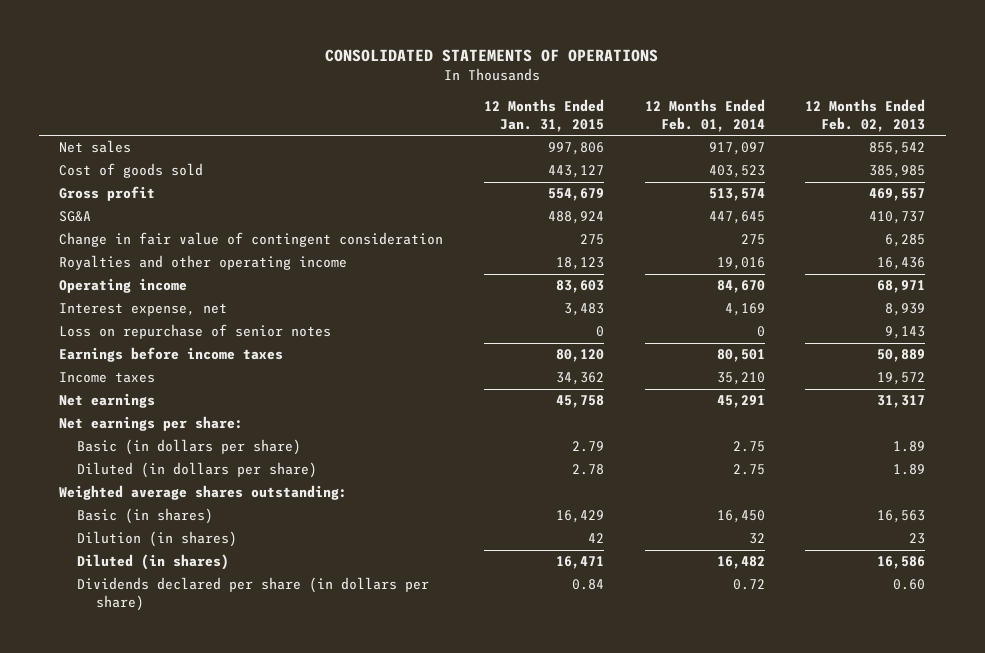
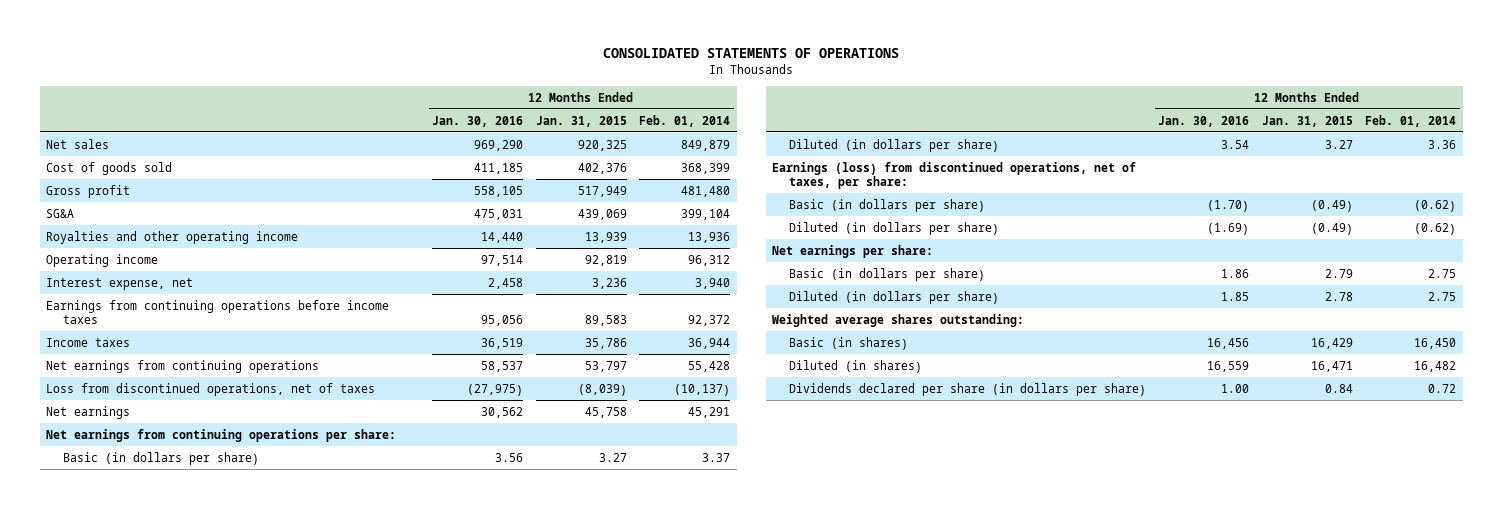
[805,98,926,132] 12 Months Ended Feb. 02, 2013 -> none
none -> [432,115,524,127] Jan. 30, 2016
[59,232,444,248] Change in fair value of contingent consideration -> none
[59,324,332,340] Loss on repurchase of senior notes -> none
[548,142,605,156] 997,806 -> [577,139,627,151] 920,325
[708,142,765,156] 917,097 -> [681,139,731,151] 849,879
[548,165,605,179] 443,127 -> [577,162,627,174] 402,376
[708,165,765,179] 403,523 -> [681,162,731,174] 368,399
[548,188,605,202] 554,679 -> [577,185,627,197] 517,949
[708,188,765,202] 513,574 -> [681,185,731,197] 481,480
[548,211,605,225] 488,924 -> [577,208,627,220] 439,069
[708,211,765,225] 447,645 -> [681,208,731,220] 399,104
[556,257,605,271] 18,123 -> [584,231,627,243] 13,939
[716,257,765,271] 19,016 -> [688,231,731,243] 13,936
[556,280,605,294] 83,603 -> [584,254,627,266] 92,819
[716,280,765,294] 84,670 -> [688,254,731,266] 96,312
[564,303,605,317] 3,483 -> [591,277,627,289] 3,236
[724,303,765,317] 4,169 -> [695,277,731,289] 3,940
[59,347,284,363] Earnings before income taxes -> [46,299,390,325] Earnings from continuing operations before income taxes
[556,349,605,363] 80,120 -> [584,315,627,327] 89,583
[716,349,765,363] 80,501 -> [688,315,731,327] 92,372
[556,372,605,386] 34,362 -> [584,337,627,349] 35,786
[716,372,765,386] 35,210 -> [688,337,731,349] 36,944
none -> [46,359,320,373] Net earnings from continuing operations
none -> [46,382,376,396] Loss from discontinued operations, net of taxes
none -> [46,428,397,442] Net earnings from continuing operations per share:
none -> [62,451,259,465] Basic (in dollars per share)
none -> [788,138,999,152] Diluted (in dollars per share)
none -> [772,161,1137,190] Earnings (loss) from discontinued operations, net of taxes, per share:
none -> [788,198,985,212] Basic (in dollars per share)
none -> [788,221,999,235] Diluted (in dollars per share)
[77,531,238,548] Dilution (in shares) -> none

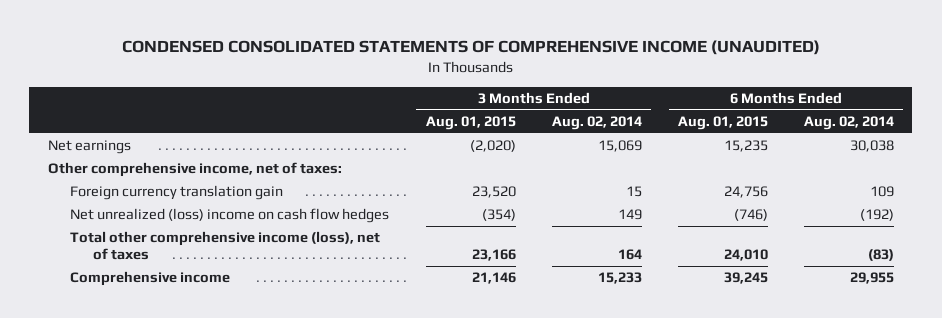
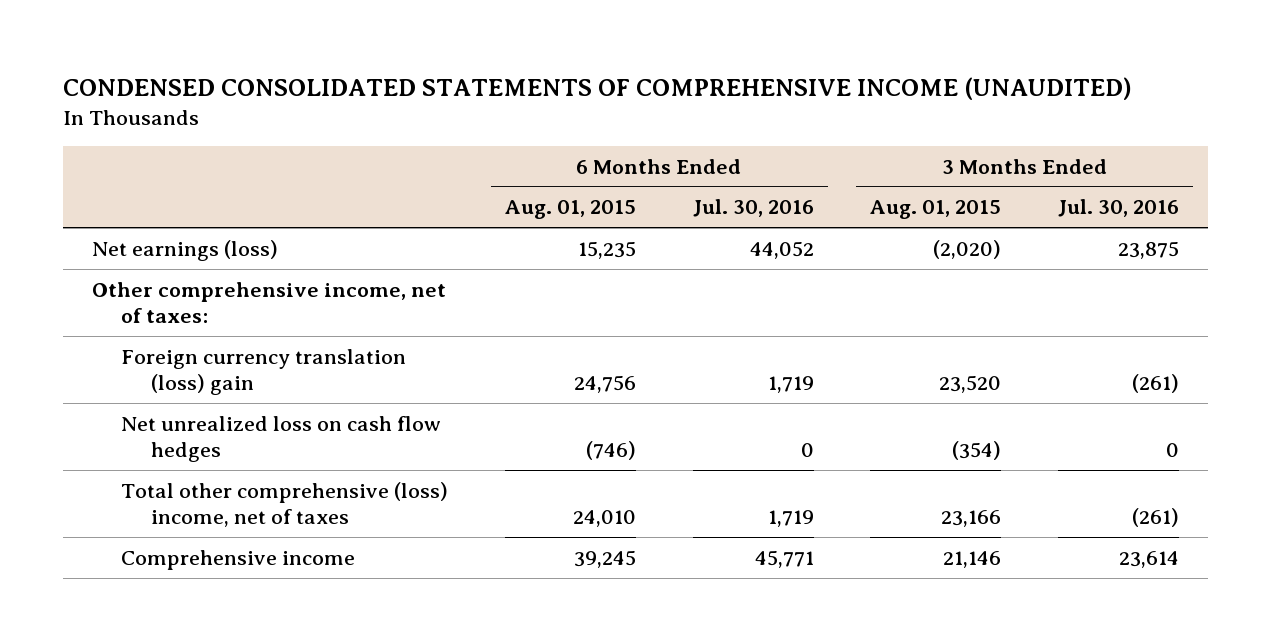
[551,116,642,131] Aug. 02, 2014 -> none
[804,116,895,131] Aug. 02, 2014 -> none
none -> [692,199,814,218] Jul. 30, 2016
none -> [1058,199,1180,218] Jul. 30, 2016
[47,140,131,155] Net earnings -> [91,239,278,261] Net earnings (loss)
[70,185,284,201] Foreign currency translation gain -> [121,348,407,396] Foreign currency translation (loss) gain
[70,208,390,224] Net unrealized (loss) income on cash flow hedges -> [121,415,442,463] Net unrealized loss on cash flow hedges
[70,231,381,261] Total other comprehensive income (loss), net of taxes -> [121,481,449,528] Total other comprehensive (loss) income, net of taxes

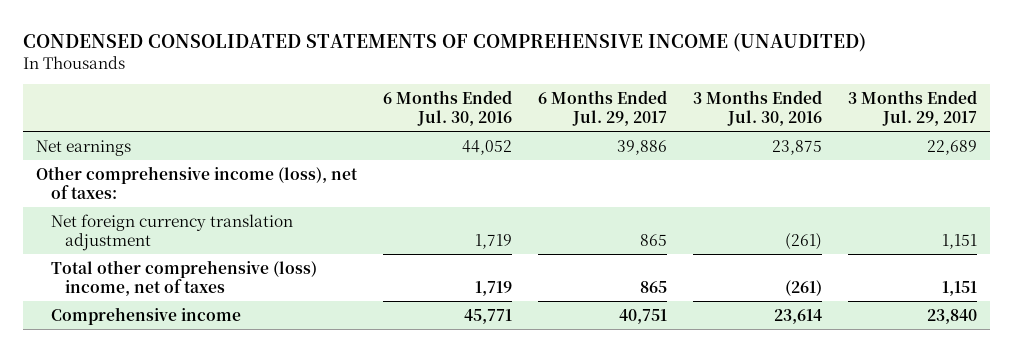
[504,200,636,220] Aug. 01, 2015 -> none
[870,200,1002,220] Aug. 01, 2015 -> none
none -> [538,89,668,127] 6 Months Ended Jul. 29, 2017
none -> [847,89,977,127] 3 Months Ended Jul. 29, 2017
[121,415,442,463] Net unrealized loss on cash flow hedges -> none
[91,239,278,261] Net earnings (loss) -> [36,139,132,156] Net earnings
[91,281,446,324] Other comprehensive income, net of taxes: -> [36,165,359,199] Other comprehensive income (loss), net of taxes:
[121,348,407,396] Foreign currency translation (loss) gain -> [50,213,293,251] Net foreign currency translation adjustment

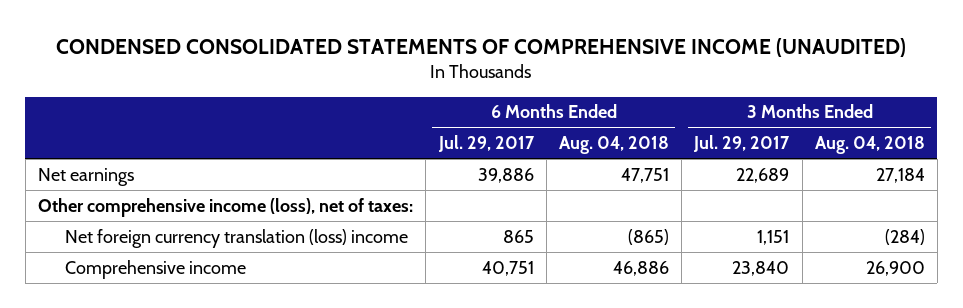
[383,89,513,127] 6 Months Ended Jul. 30, 2016 -> none
[692,89,822,127] 3 Months Ended Jul. 30, 2016 -> none
none -> [558,136,669,155] Aug. 04, 2018
none -> [814,136,925,155] Aug. 04, 2018
[50,259,317,296] Total other comprehensive (loss) income, net of taxes -> none
[50,213,293,251] Net foreign currency translation adjustment -> [65,228,409,248] Net foreign currency translation (loss) income

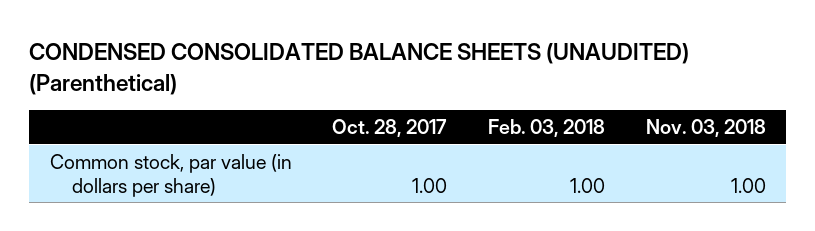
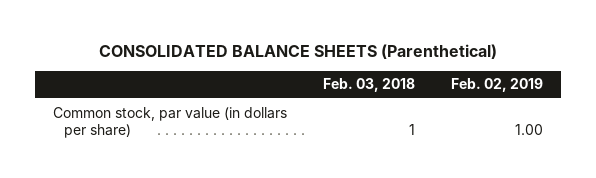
[29,43,690,95] CONDENSED CONSOLIDATED BALANCE SHEETS (UNAUDITED) (Parenthetical) -> [99,43,498,59] CONSOLIDATED BALANCE SHEETS (Parenthetical)
[332,119,448,138] Oct. 28, 2017 -> none
[645,119,766,138] Nov. 03, 2018 -> none
none -> [451,78,544,93] Feb. 02, 2019
[570,177,606,193] 1.00 -> [409,123,416,135] 1

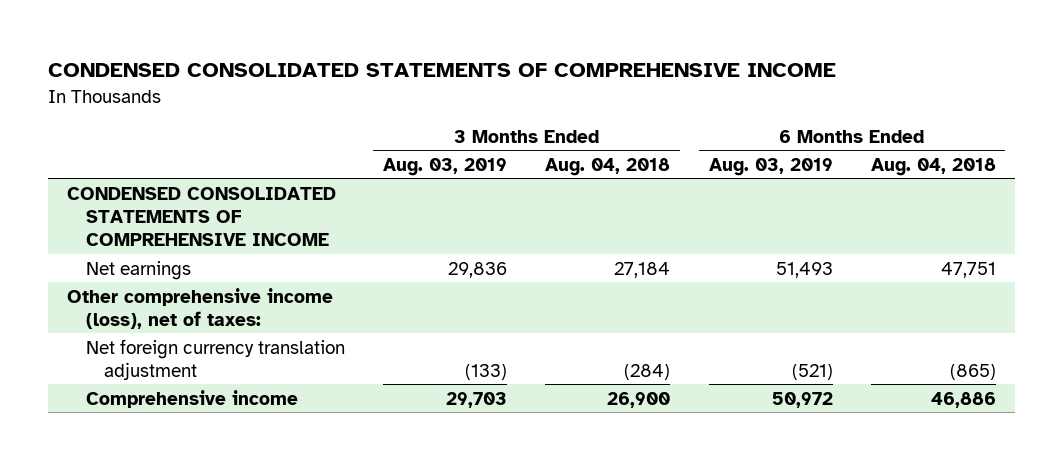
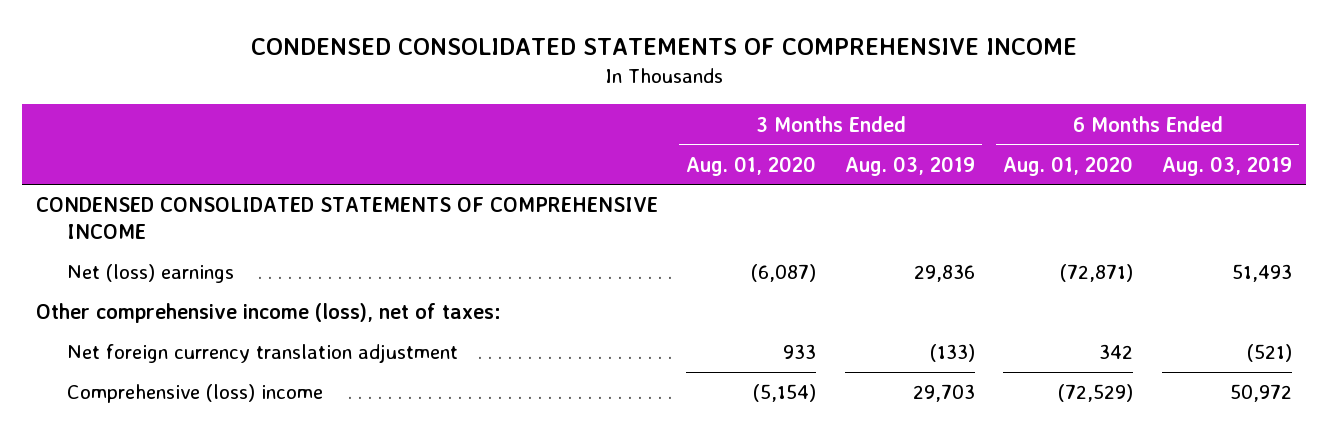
[545,157,671,176] Aug. 04, 2018 -> none
[870,157,996,176] Aug. 04, 2018 -> none
none -> [686,155,817,176] Aug. 01, 2020
none -> [1003,155,1134,176] Aug. 01, 2020
[85,260,191,280] Net earnings -> [66,264,234,284] Net (loss) earnings
[85,389,298,408] Comprehensive income -> [66,384,323,404] Comprehensive (loss) income

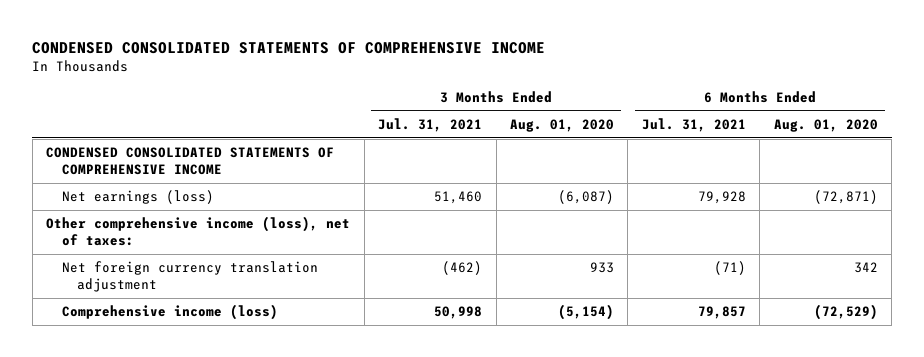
[844,155,975,176] Aug. 03, 2019 -> none
[1161,155,1292,176] Aug. 03, 2019 -> none
none -> [378,117,483,132] Jul. 31, 2021
none -> [641,117,746,132] Jul. 31, 2021
[66,264,234,284] Net (loss) earnings -> [61,189,214,204] Net earnings (loss)
[66,384,323,404] Comprehensive (loss) income -> [61,303,278,320] Comprehensive income (loss)

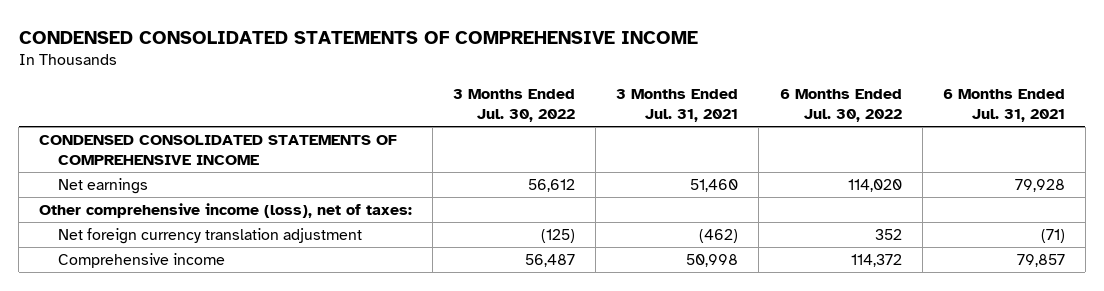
[509,118,614,132] Aug. 01, 2020 -> none
[773,118,878,132] Aug. 01, 2020 -> none
none -> [453,89,576,123] 3 Months Ended Jul. 30, 2022
none -> [779,89,902,123] 6 Months Ended Jul. 30, 2022
[61,189,214,204] Net earnings (loss) -> [58,178,149,195] Net earnings
[61,303,278,320] Comprehensive income (loss) -> [58,253,226,269] Comprehensive income

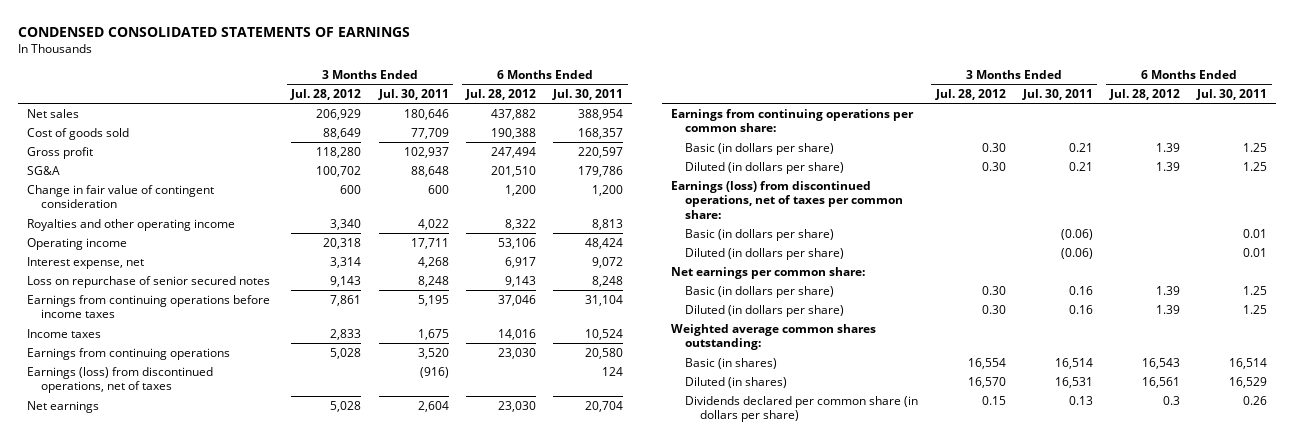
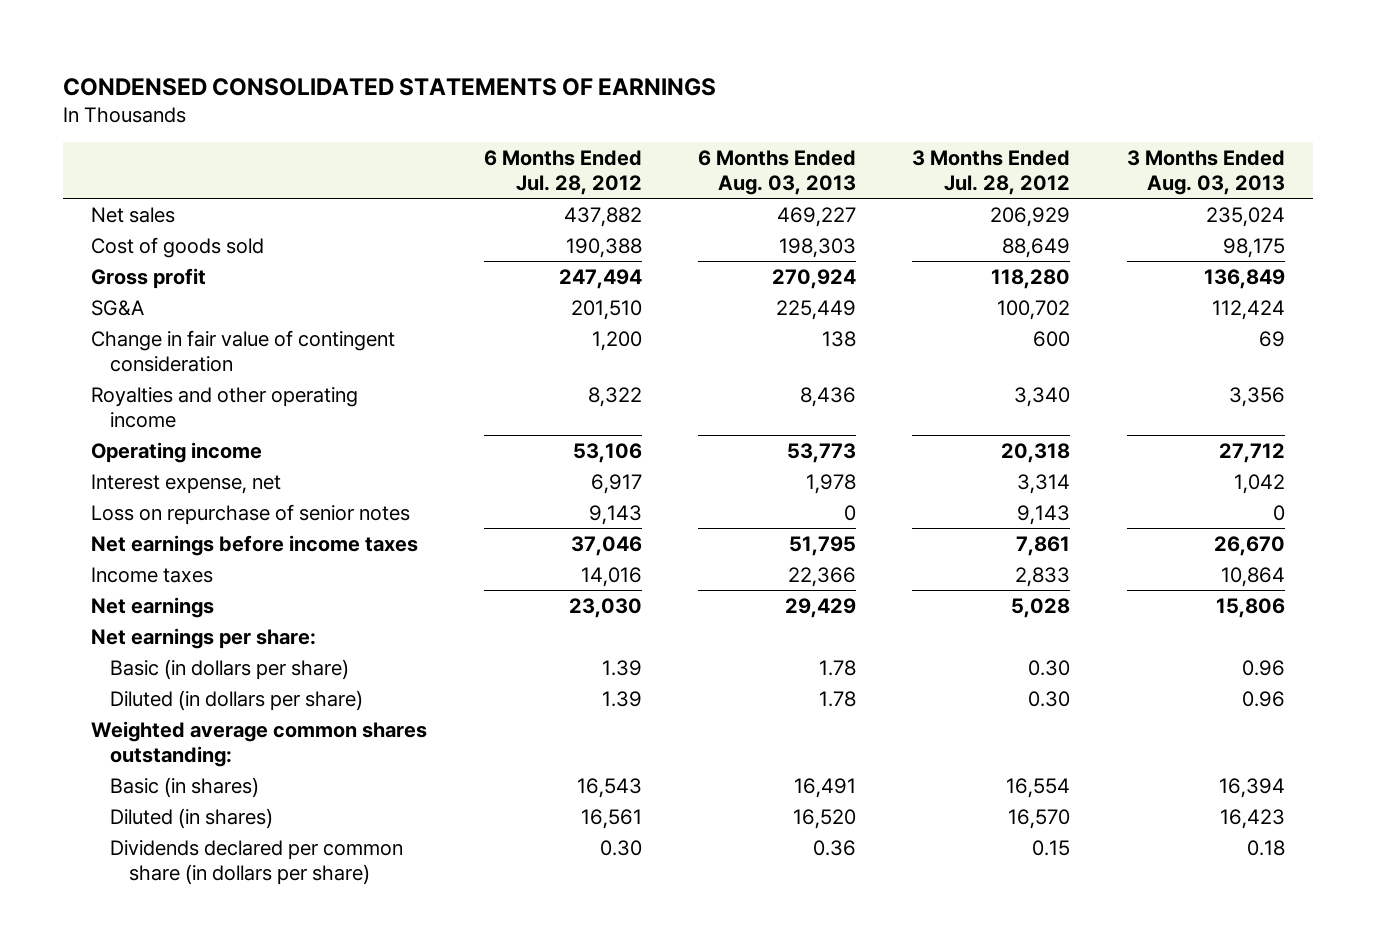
[377,89,449,101] Jul. 30, 2011 -> none
[552,89,624,101] Jul. 30, 2011 -> none
none -> [697,149,856,196] 6 Months Ended Aug. 03, 2013
none -> [1126,149,1285,196] 3 Months Ended Aug. 03, 2013
[26,275,270,288] Loss on repurchase of senior secured notes -> [91,503,411,525] Loss on repurchase of senior notes
[26,294,270,319] Earnings from continuing operations before income taxes -> [91,534,419,556] Net earnings before income taxes
[26,347,230,360] Earnings from continuing operations -> none
[26,366,213,394] Earnings (loss) from discontinued operations, net of taxes -> none
[670,108,914,133] Earnings from continuing operations per common share: -> none
[685,142,835,155] Basic (in dollars per share) -> none
[685,161,845,174] Diluted (in dollars per share) -> none
[670,180,904,220] Earnings (loss) from discontinued operations, net of taxes per common share: -> none
[685,228,835,241] Basic (in dollars per share) -> none
[685,247,845,260] Diluted (in dollars per share) -> none
[670,266,865,279] Net earnings per common share: -> [91,627,317,649] Net earnings per share:
[1163,395,1181,405] 0.3 -> [599,839,642,856] 0.30

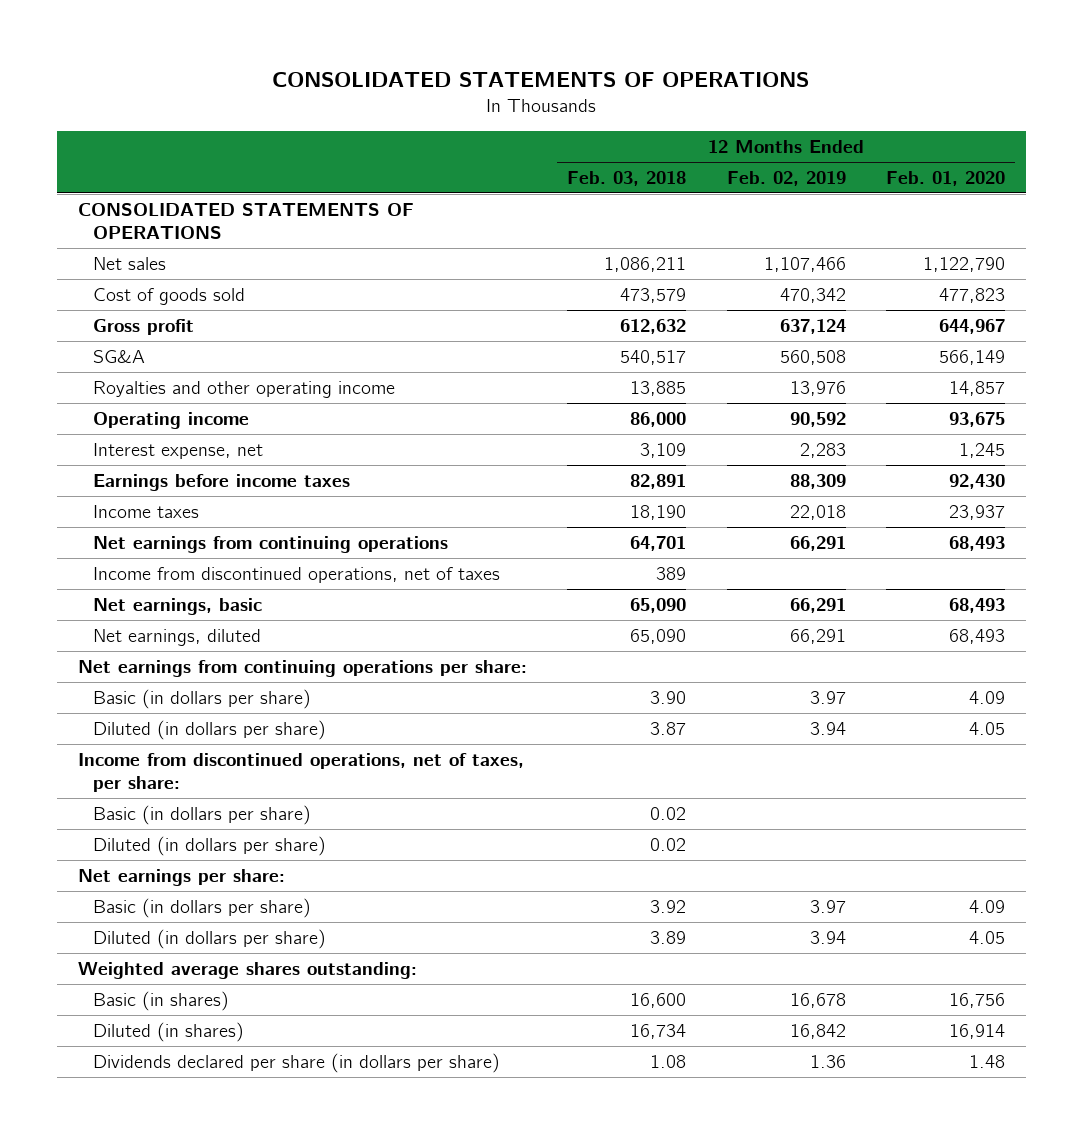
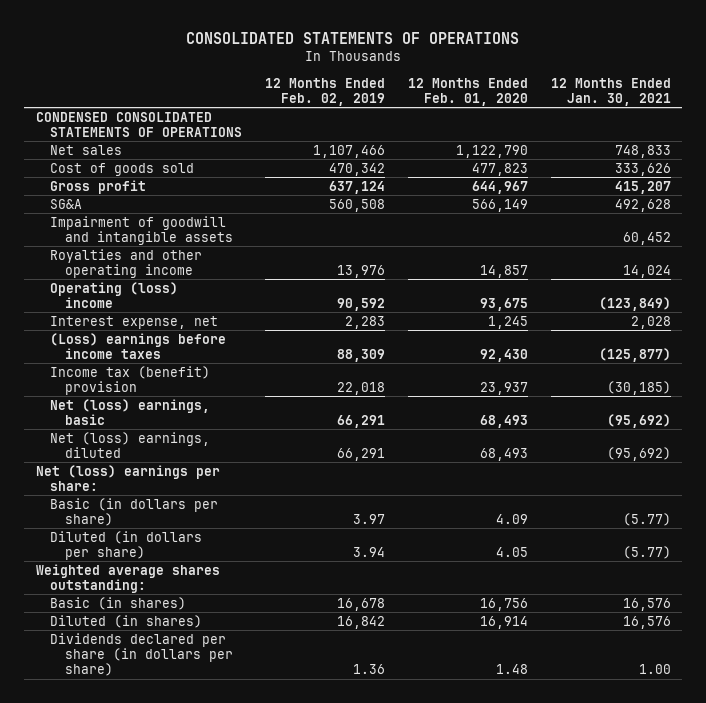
[567,171,687,187] Feb. 03, 2018 -> none
none -> [550,77,671,106] 12 Months Ended Jan. 30, 2021
[77,202,414,239] CONSOLIDATED STATEMENTS OF OPERATIONS -> [35,111,243,137] CONDENSED CONSOLIDATED STATEMENTS OF OPERATIONS
none -> [50,215,233,245] Impairment of goodwill and intangible assets
[92,411,249,429] Operating income -> [50,281,179,308] Operating (loss) income
[92,535,448,553] Net earnings from continuing operations -> none
[92,566,500,583] Income from discontinued operations, net of taxes -> none
[77,659,527,677] Net earnings from continuing operations per share: -> none
[92,688,311,709] Basic (in dollars per share) -> none
[92,719,326,740] Diluted (in dollars per share) -> none
[77,752,524,792] Income from discontinued operations, net of taxes, per share: -> none
[92,804,311,825] Basic (in dollars per share) -> none
[92,835,326,856] Diluted (in dollars per share) -> none
[92,473,350,491] Earnings before income taxes -> [50,332,227,359] (Loss) earnings before income taxes
[92,504,199,518] Income taxes -> [50,365,211,395] Income tax (benefit) provision
[92,597,262,615] Net earnings, basic -> [50,398,211,425] Net (loss) earnings, basic
[92,628,261,646] Net earnings, diluted -> [50,431,211,458] Net (loss) earnings, diluted
[77,868,285,886] Net earnings per share: -> [35,464,220,491] Net (loss) earnings per share:

